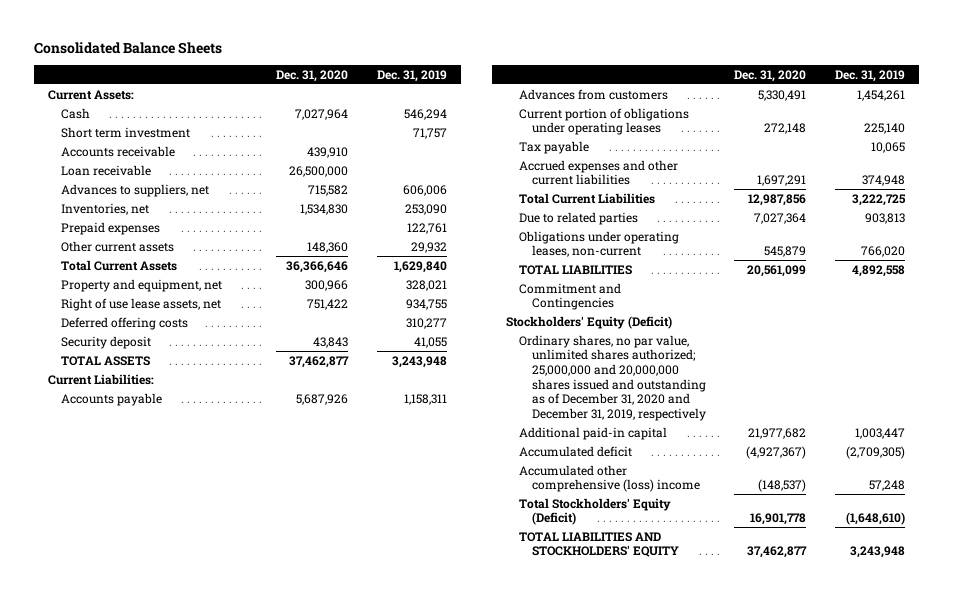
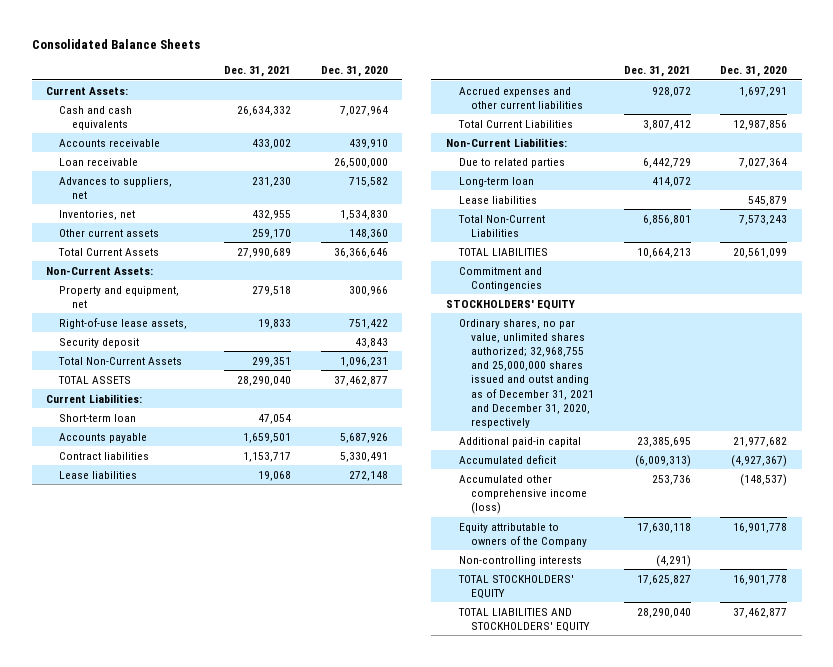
[376,69,447,82] Dec. 31, 2019 -> none
none -> [224,66,292,78] Dec. 31, 2021
[61,126,191,138] Short term investment -> none
[61,107,91,119] Cash -> [59,105,133,130] Cash and cash equivalents
[61,221,161,235] Prepaid expenses -> none
none -> [46,266,154,275] Non-Current Assets:
[61,316,189,330] Deferred offering costs -> none
[61,297,222,311] Right of use lease assets, net -> [59,317,188,329] Right-of-use lease assets,
none -> [58,356,183,365] Total Non-Current Assets
none -> [59,413,137,422] Short-term loan
[518,140,589,154] Tax payable -> none
[518,88,668,100] Advances from customers -> [59,451,150,460] Contract liabilities
[518,107,689,136] Current portion of obligations under operating leases -> [59,470,138,479] Lease liabilities
none -> [445,137,567,147] Non-Current Liabilities:
none -> [458,176,534,187] Long-term loan
[518,230,679,258] Obligations under operating leases, non-current -> [458,195,537,204] Lease liabilities
none -> [457,214,545,237] Total Non-Current Liabilities
[505,315,672,329] Stockholders' Equity (Deficit) -> [445,299,575,310] STOCKHOLDERS' EQUITY
[518,334,706,422] Ordinary shares, no par value, unlimited shares authorized; 25,000,000 and 20,000,000 shares issued and outstanding as of December 31, 2020 and December 31, 2019, respectively -> [458,318,595,428] Ordinary shares, no par value, unlimited shares authorized; 32,968,755 and 25,000,000 shares issued and outst anding as of December 31, 2021 and December 31, 2020, respectively
[518,464,700,493] Accumulated other comprehensive (loss) income -> [458,474,588,514] Accumulated other comprehensive income (loss)
[518,497,671,526] Total Stockholders' Equity (Deficit) -> [458,522,588,547] Equity attributable to owners of the Company
none -> [458,555,582,566] Non-controlling interests
none -> [457,574,574,599] TOTAL STOCKHOLDERS' EQUITY

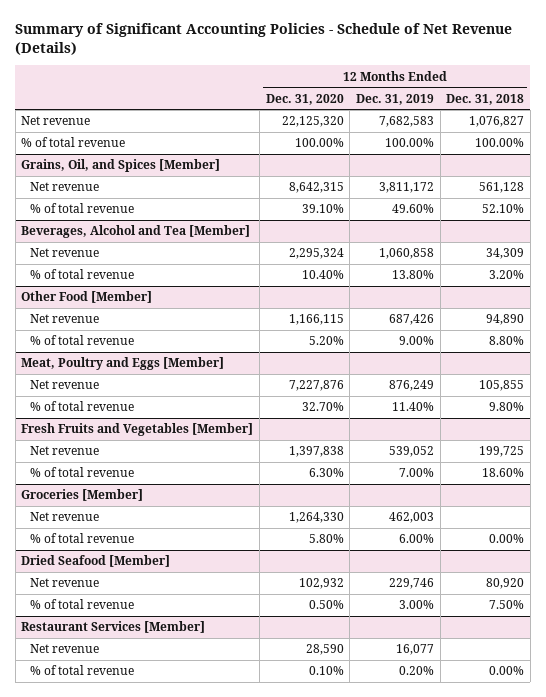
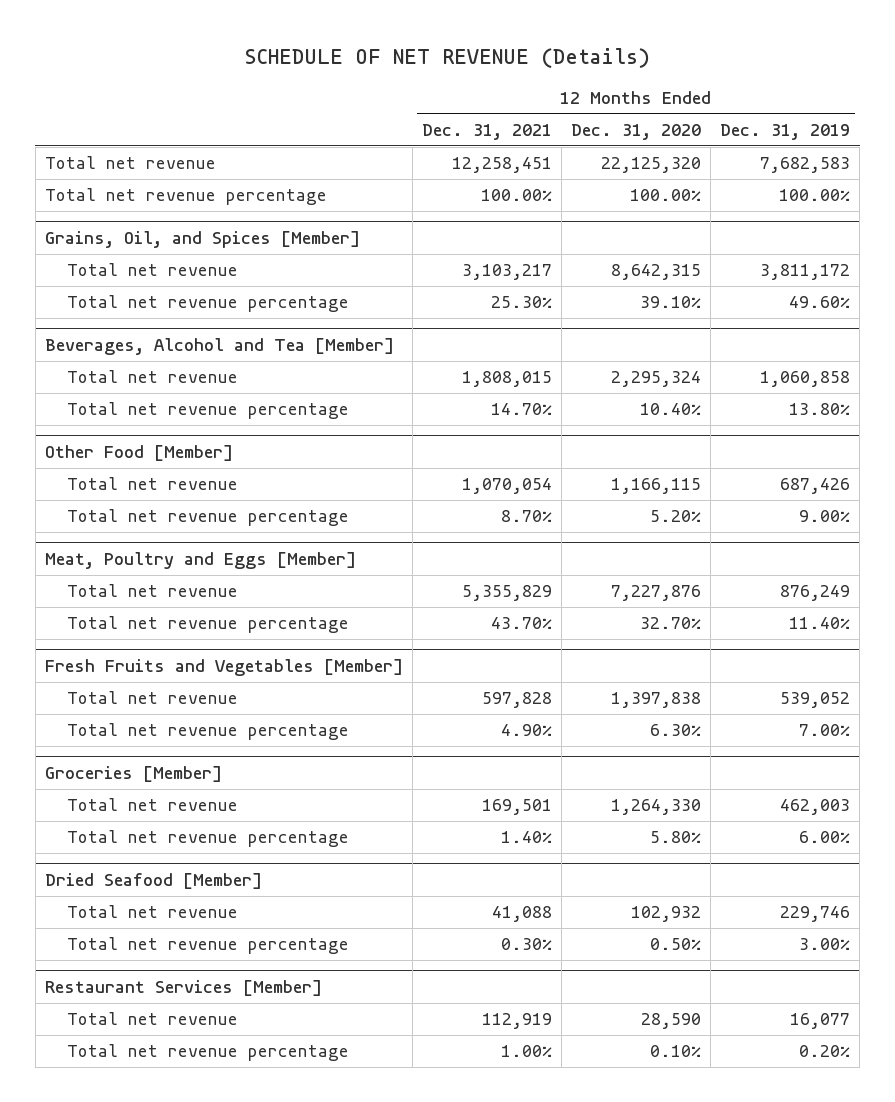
[15,23,513,56] Summary of Significant Accounting Policies - Schedule of Net Revenue (Details) -> [244,47,650,68] SCHEDULE OF NET REVENUE (Details)
[446,93,525,105] Dec. 31, 2018 -> none
none -> [421,124,552,141] Dec. 31, 2021
[21,116,91,126] Net revenue -> [44,156,216,170] Total net revenue
[21,137,126,148] % of total revenue -> [44,188,327,206] Total net revenue percentage
[29,182,99,192] Net revenue -> [67,263,239,277] Total net revenue
[29,203,134,214] % of total revenue -> [67,295,350,313] Total net revenue percentage
[29,248,99,258] Net revenue -> [67,370,239,384] Total net revenue
[29,269,134,280] % of total revenue -> [67,402,350,420] Total net revenue percentage
[29,314,99,324] Net revenue -> [67,477,239,491] Total net revenue
[29,335,134,346] % of total revenue -> [67,509,350,527] Total net revenue percentage
[29,380,99,390] Net revenue -> [67,584,239,598] Total net revenue
[29,401,134,412] % of total revenue -> [67,616,350,634] Total net revenue percentage
[29,446,99,456] Net revenue -> [67,691,239,705] Total net revenue
[29,467,134,478] % of total revenue -> [67,723,350,741] Total net revenue percentage
[29,512,99,522] Net revenue -> [67,798,239,812] Total net revenue
[29,533,134,544] % of total revenue -> [67,830,350,848] Total net revenue percentage
[29,578,99,588] Net revenue -> [67,905,239,919] Total net revenue
[29,599,134,610] % of total revenue -> [67,937,350,955] Total net revenue percentage
[29,644,99,654] Net revenue -> [67,1012,239,1026] Total net revenue
[29,665,134,676] % of total revenue -> [67,1044,350,1062] Total net revenue percentage

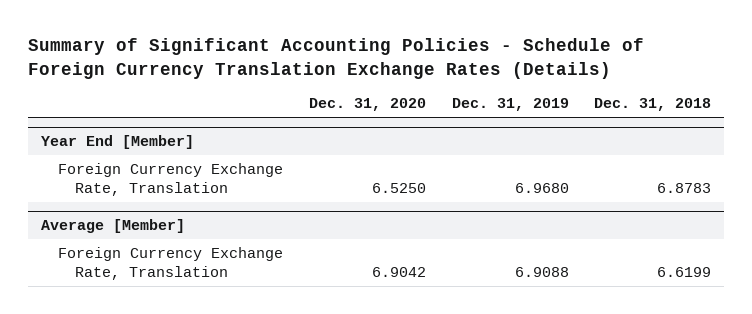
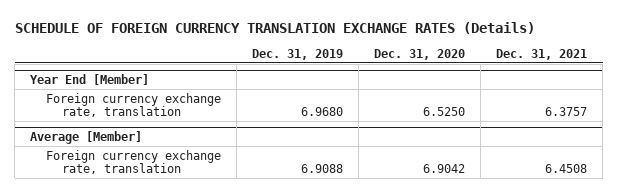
[27,38,644,79] Summary of Significant Accounting Policies - Schedule of Foreign Currency Translation Exchange Rates (Details) -> [14,21,535,34] SCHEDULE OF FOREIGN CURRENCY TRANSLATION EXCHANGE RATES (Details)
[594,98,712,112] Dec. 31, 2018 -> none
none -> [496,48,588,60] Dec. 31, 2021
[58,162,284,197] Foreign Currency Exchange Rate, Translation -> [46,92,222,118] Foreign currency exchange rate, translation
[58,246,284,281] Foreign Currency Exchange Rate, Translation -> [46,149,222,175] Foreign currency exchange rate, translation

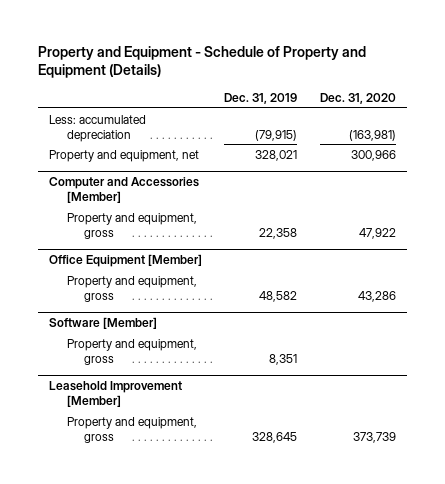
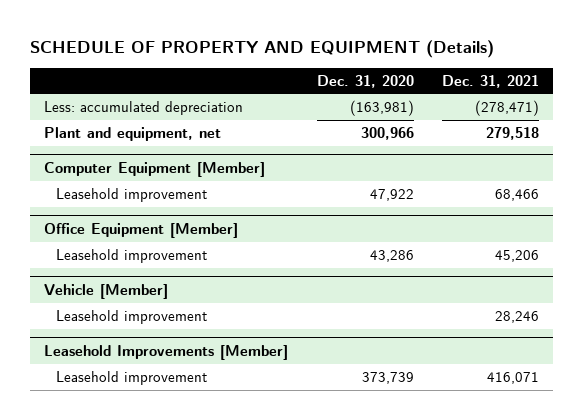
[37,45,366,79] Property and Equipment - Schedule of Property and Equipment (Details) -> [30,39,495,58] SCHEDULE OF PROPERTY AND EQUIPMENT (Details)
[224,92,298,104] Dec. 31, 2019 -> none
none -> [441,74,539,88] Dec. 31, 2021
[48,149,199,162] Property and equipment, net -> [44,127,222,142] Plant and equipment, net
[48,177,199,204] Computer and Accessories [Member] -> [44,162,266,178] Computer Equipment [Member]
[66,212,197,239] Property and equipment, gross -> [55,188,207,203] Leasehold improvement
[48,317,157,330] Software [Member] -> none
[66,275,197,302] Property and equipment, gross -> [55,249,207,264] Leasehold improvement
none -> [44,284,169,300] Vehicle [Member]
[66,338,197,365] Property and equipment, gross -> [55,310,207,325] Leasehold improvement
[48,381,182,408] Leasehold Improvement [Member] -> [44,345,289,361] Leasehold Improvements [Member]
[66,416,197,443] Property and equipment, gross -> [55,371,207,386] Leasehold improvement

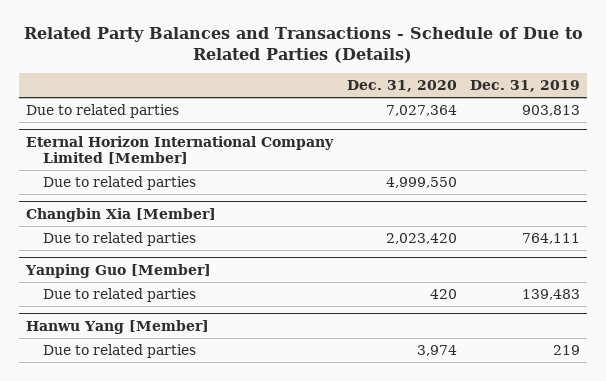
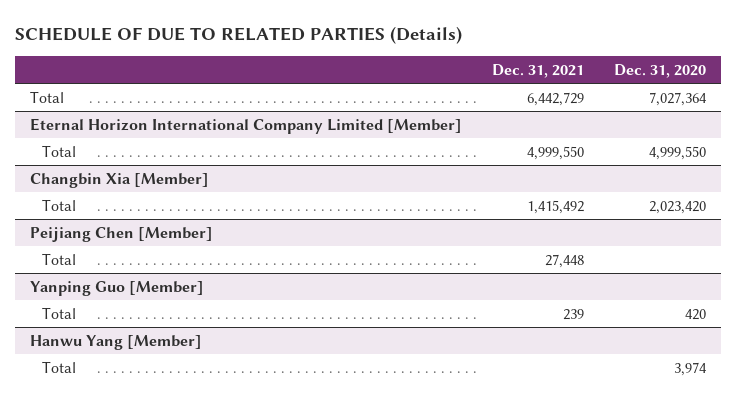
[24,27,584,64] Related Party Balances and Transactions - Schedule of Due to Related Parties (Details) -> [15,26,463,45] SCHEDULE OF DUE TO RELATED PARTIES (Details)
[470,80,581,93] Dec. 31, 2019 -> none
none -> [492,64,585,79] Dec. 31, 2021
[25,103,179,118] Due to related parties -> [30,90,65,103] Total
[42,175,196,190] Due to related parties -> [42,144,77,157] Total
[42,231,196,246] Due to related parties -> [42,198,77,211] Total
none -> [30,226,214,242] Peijiang Chen [Member]
none -> [42,252,77,265] Total
[42,287,196,302] Due to related parties -> [42,306,77,319] Total
[42,343,196,358] Due to related parties -> [42,360,77,373] Total

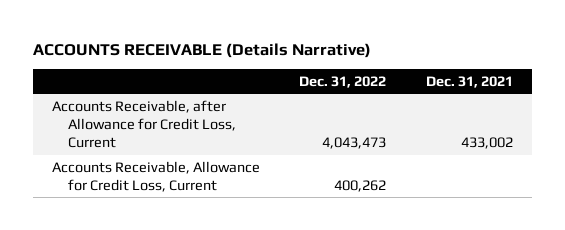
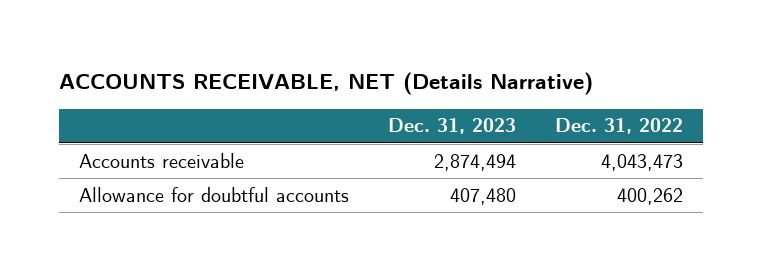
[32,42,371,58] ACCOUNTS RECEIVABLE (Details Narrative) -> [59,72,594,96] ACCOUNTS RECEIVABLE, NET (Details Narrative)
[425,76,513,89] Dec. 31, 2021 -> none
none -> [387,118,516,135] Dec. 31, 2023
[52,99,237,149] Accounts Receivable, after Allowance for Credit Loss, Current -> [78,152,244,168] Accounts receivable
[52,160,261,193] Accounts Receivable, Allowance for Credit Loss, Current -> [78,186,349,202] Allowance for doubtful accounts

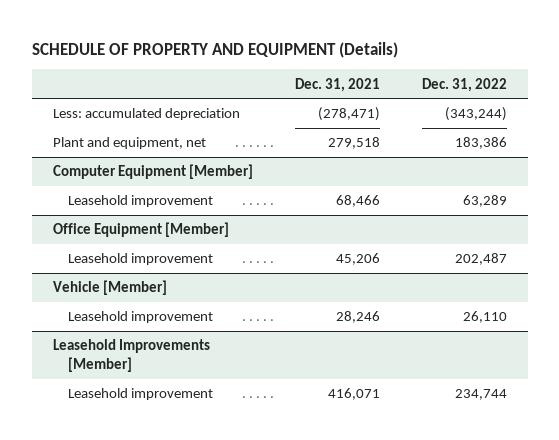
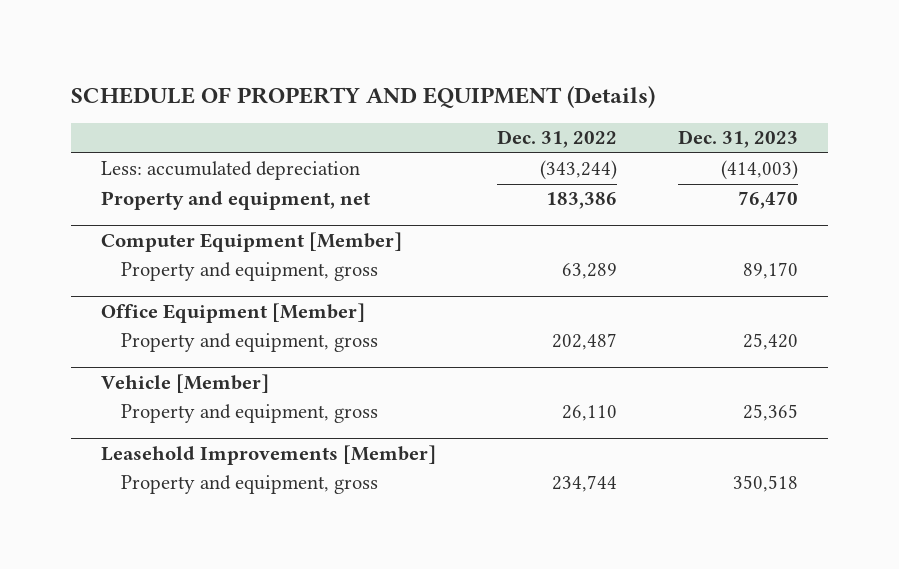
[294,77,380,92] Dec. 31, 2021 -> none
none -> [677,130,798,149] Dec. 31, 2023
[52,137,206,150] Plant and equipment, net -> [101,191,371,211] Property and equipment, net
[67,195,213,208] Leasehold improvement -> [121,262,379,282] Property and equipment, gross
[67,253,213,266] Leasehold improvement -> [121,333,379,353] Property and equipment, gross
[67,311,213,324] Leasehold improvement -> [121,404,379,424] Property and equipment, gross
[67,388,213,401] Leasehold improvement -> [121,475,379,495] Property and equipment, gross

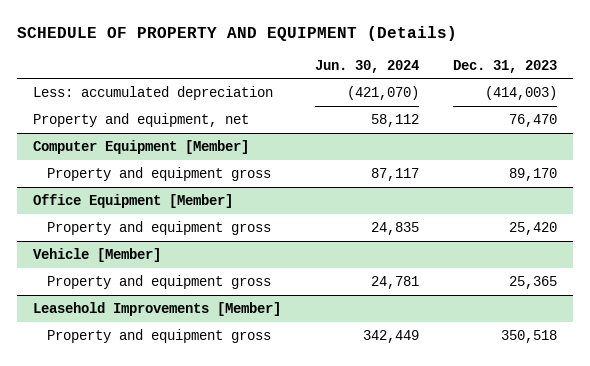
[497,130,618,149] Dec. 31, 2022 -> none
none -> [314,59,419,73] Jun. 30, 2024
[121,262,379,282] Property and equipment, gross -> [46,166,271,181] Property and equipment gross
[121,333,379,353] Property and equipment, gross -> [46,220,271,235] Property and equipment gross
[121,404,379,424] Property and equipment, gross -> [46,274,271,289] Property and equipment gross
[121,475,379,495] Property and equipment, gross -> [46,328,271,343] Property and equipment gross

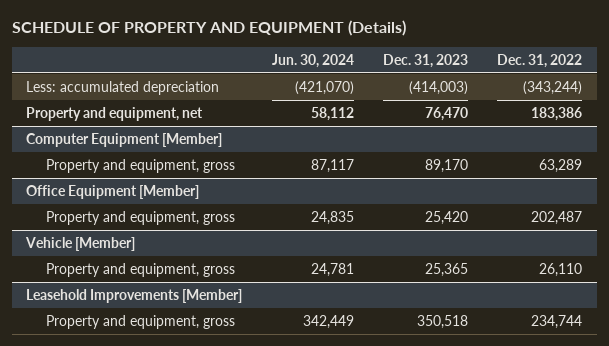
none -> [497,53,583,68] Dec. 31, 2022
[46,166,271,181] Property and equipment gross -> [46,158,236,173] Property and equipment, gross
[46,220,271,235] Property and equipment gross -> [46,210,236,225] Property and equipment, gross
[46,274,271,289] Property and equipment gross -> [46,262,236,277] Property and equipment, gross
[46,328,271,343] Property and equipment gross -> [46,314,236,329] Property and equipment, gross

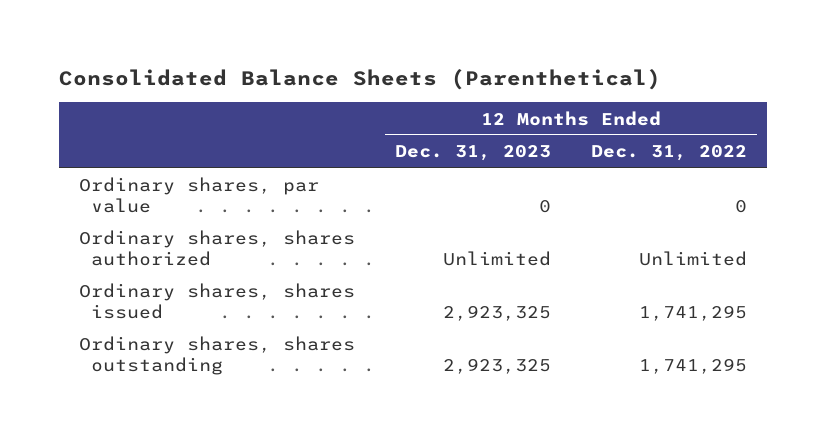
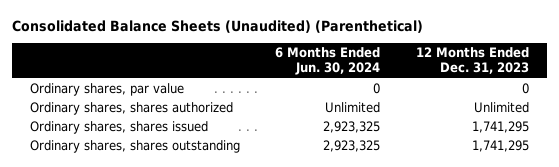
[58,69,661,91] Consolidated Balance Sheets (Parenthetical) -> [11,19,423,33] Consolidated Balance Sheets (Unaudited) (Parenthetical)
[590,145,747,162] Dec. 31, 2022 -> none
none -> [275,46,381,76] 6 Months Ended Jun. 30, 2024
[442,305,551,322] 2,923,325 -> [472,121,530,134] 1,741,295
[442,358,551,375] 2,923,325 -> [472,140,530,153] 1,741,295

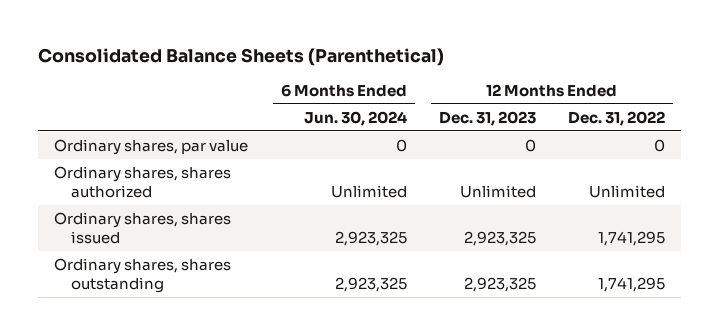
[11,19,423,33] Consolidated Balance Sheets (Unaudited) (Parenthetical) -> [38,47,445,66] Consolidated Balance Sheets (Parenthetical)
none -> [568,110,666,126] Dec. 31, 2022
[472,121,530,134] 1,741,295 -> [463,231,536,247] 2,923,325
[472,140,530,153] 1,741,295 -> [463,277,536,293] 2,923,325

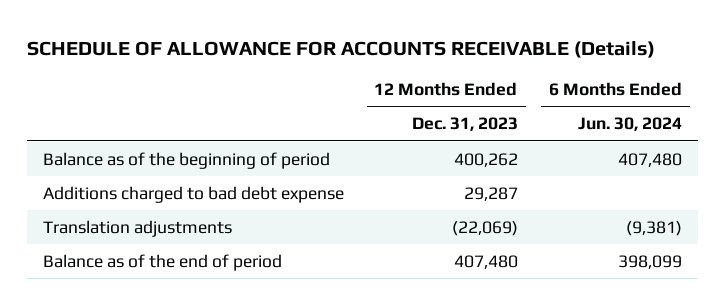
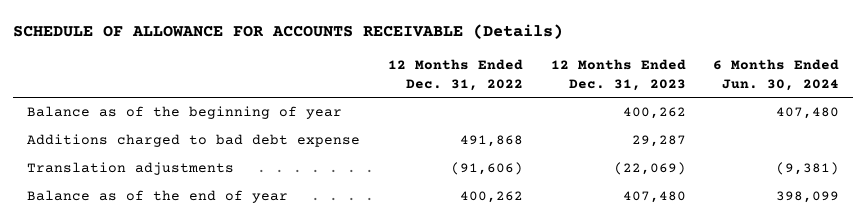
none -> [387,59,523,91] 12 Months Ended Dec. 31, 2022
[42,151,330,169] Balance as of the beginning of period -> [27,106,343,120] Balance as of the beginning of year
[42,253,282,271] Balance as of the end of period -> [27,190,289,204] Balance as of the end of year

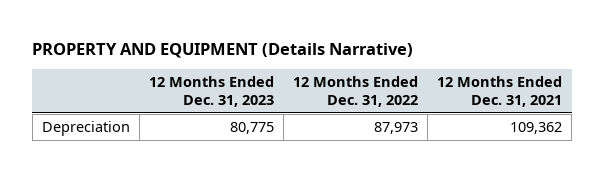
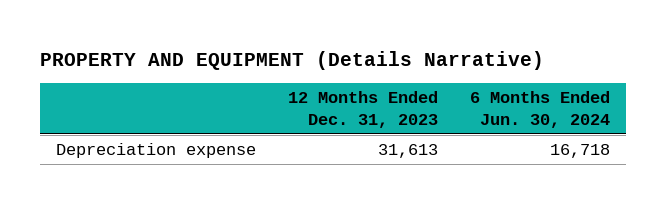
[293,76,419,107] 12 Months Ended Dec. 31, 2022 -> none
[437,76,563,107] 12 Months Ended Dec. 31, 2021 -> none
none -> [470,91,611,128] 6 Months Ended Jun. 30, 2024
[41,121,130,137] Depreciation -> [55,143,256,159] Depreciation expense
[229,122,274,135] 80,775 -> [378,144,439,159] 31,613

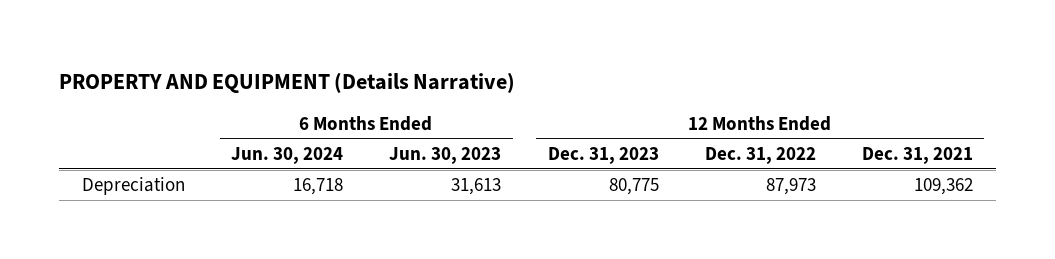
none -> [389,146,502,164] Jun. 30, 2023
none -> [704,146,816,164] Dec. 31, 2022
none -> [861,146,973,164] Dec. 31, 2021
[55,143,256,159] Depreciation expense -> [82,177,186,196] Depreciation
[378,144,439,159] 31,613 -> [608,178,659,196] 80,775

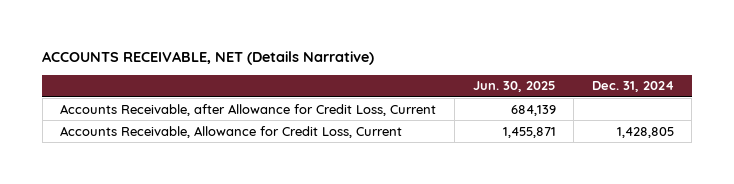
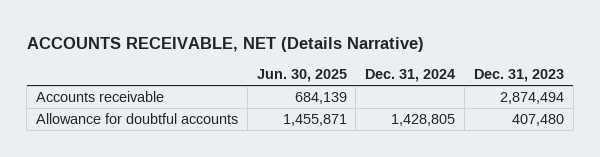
none -> [474,69,565,83] Dec. 31, 2023
[60,103,437,116] Accounts Receivable, after Allowance for Credit Loss, Current -> [35,90,164,102] Accounts receivable
[60,125,403,138] Accounts Receivable, Allowance for Credit Loss, Current -> [35,112,238,124] Allowance for doubtful accounts

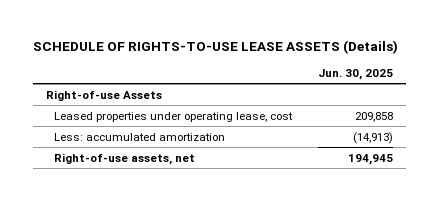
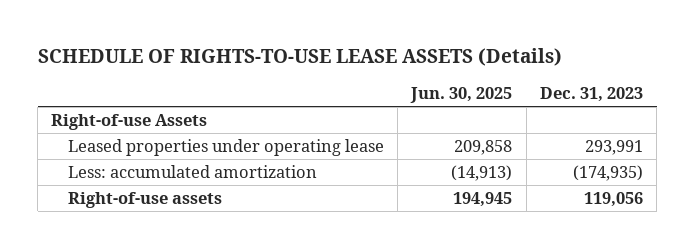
none -> [539,86,643,102] Dec. 31, 2023
[54,111,294,122] Leased properties under operating lease, cost -> [68,139,385,157] Leased properties under operating lease
[54,152,196,165] Right-of-use assets, net -> [68,192,223,209] Right-of-use assets

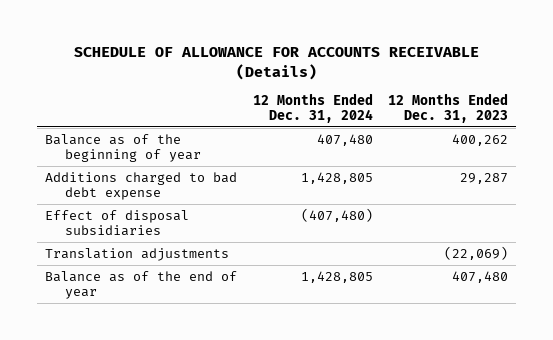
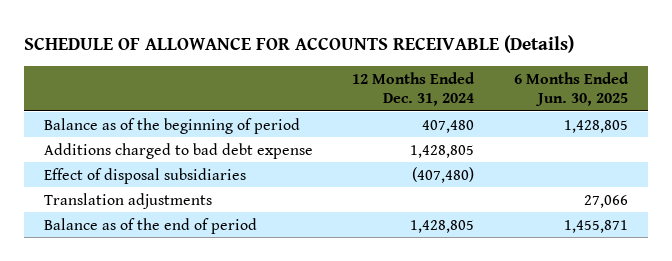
[388,93,509,123] 12 Months Ended Dec. 31, 2023 -> none
none -> [513,71,629,107] 6 Months Ended Jun. 30, 2025
[44,133,202,162] Balance as of the beginning of year -> [44,117,301,134] Balance as of the beginning of period
[44,270,237,299] Balance as of the end of year -> [44,217,258,234] Balance as of the end of period

